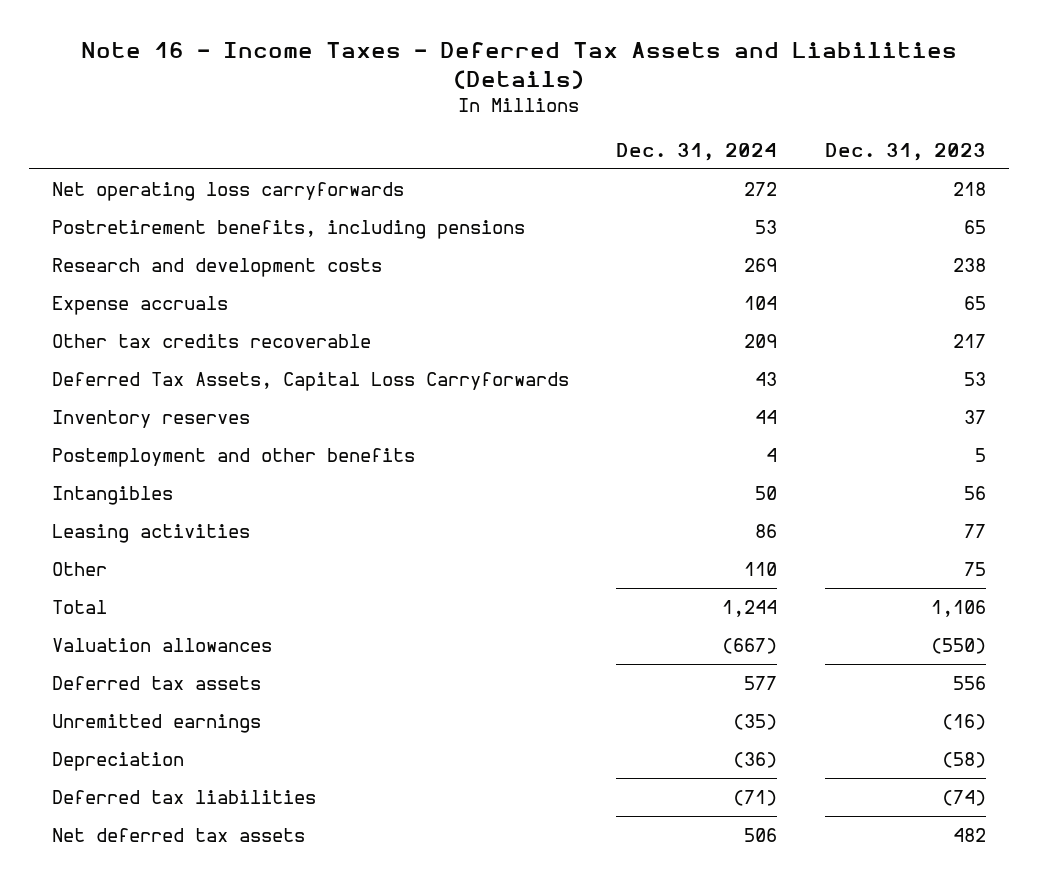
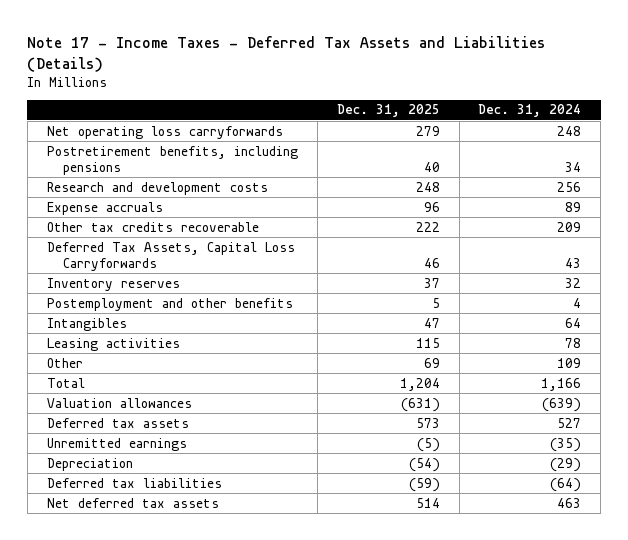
[80,41,957,89] Note 16 - Income Taxes - Deferred Tax Assets and Liabilities (Details) -> [27,35,546,72] Note 17 - Income Taxes - Deferred Tax Assets and Liabilities (Details)
[824,142,986,161] Dec. 31, 2023 -> none
none -> [336,104,440,118] Dec. 31, 2025
[744,182,778,197] 272 -> [557,125,582,136] 248
[755,220,778,235] 53 -> [565,162,582,173] 34
[744,258,778,273] 269 -> [557,181,582,192] 256
[744,296,778,311] 104 -> [565,201,582,212] 89
[755,410,778,425] 44 -> [565,277,582,288] 32
[755,486,778,501] 50 -> [565,317,582,328] 64
[755,524,778,539] 86 -> [565,337,582,348] 78
[744,562,778,577] 110 -> [557,357,582,368] 109
[722,600,778,618] 1,244 -> [541,377,582,391] 1,166
[722,638,778,655] (667) -> [542,397,582,412] (639)
[744,676,778,691] 577 -> [557,417,582,428] 527
[733,752,778,769] (36) -> [550,457,582,472] (29)
[733,790,778,807] (71) -> [550,477,582,492] (64)
[744,828,778,843] 506 -> [557,497,582,508] 463

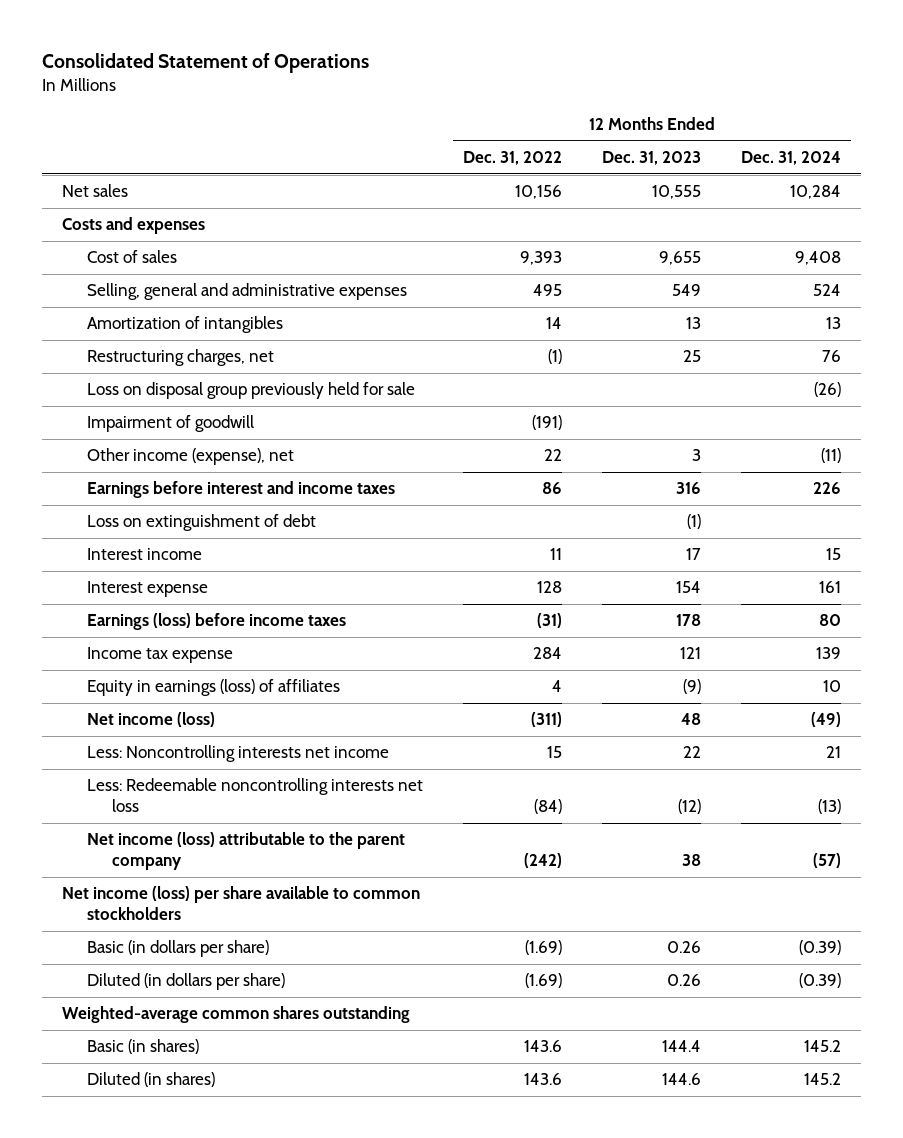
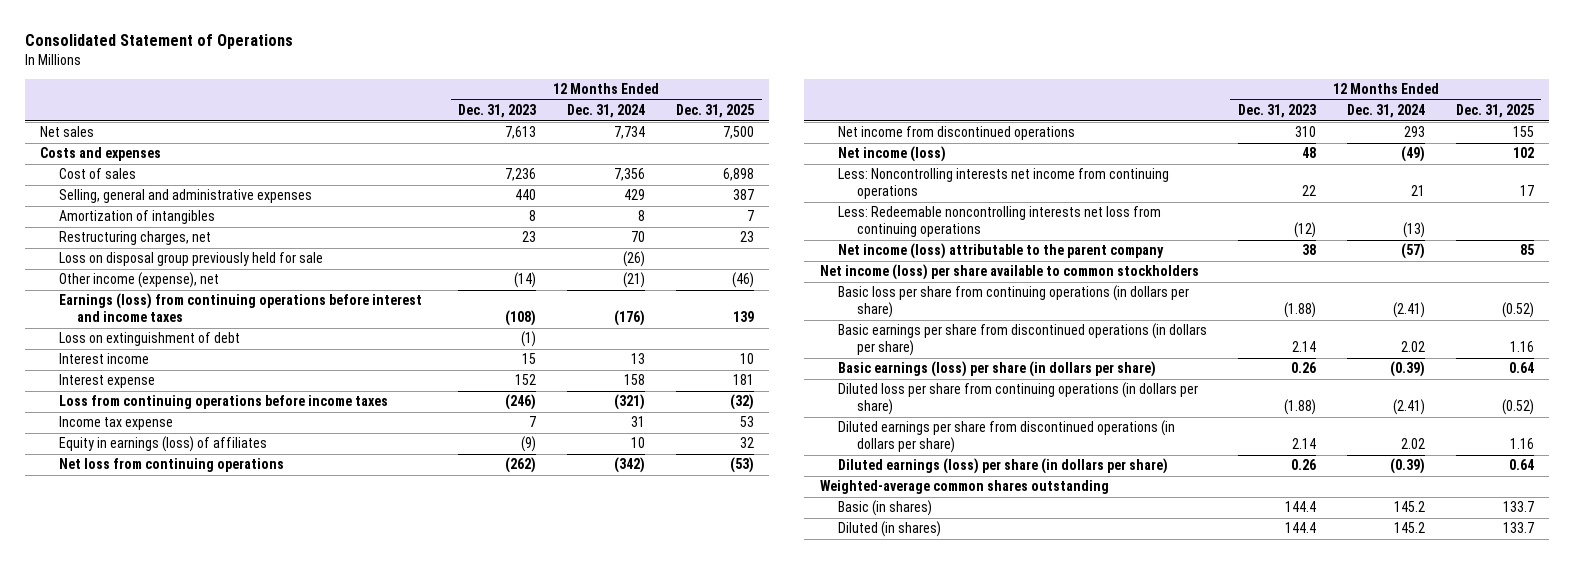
[463,151,563,166] Dec. 31, 2022 -> none
none -> [676,104,755,119] Dec. 31, 2025
[652,185,702,200] 10,555 -> [505,126,537,140] 7,613
[790,185,842,200] 10,284 -> [614,126,646,140] 7,734
[659,251,702,266] 9,655 -> [505,168,537,182] 7,236
[795,251,842,266] 9,408 -> [614,168,646,182] 7,356
[672,284,702,297] 549 -> [515,189,537,201] 440
[813,284,842,297] 524 -> [624,189,646,201] 429
[686,317,702,330] 13 -> [529,210,537,222] 8
[826,317,842,330] 13 -> [638,210,646,222] 8
[683,350,702,363] 25 -> [522,231,537,243] 23
[822,350,842,363] 76 -> [631,231,646,243] 70
[87,415,255,433] Impairment of goodwill -> none
[692,449,702,462] 3 -> [514,272,537,289] (14)
[821,448,842,464] (11) -> [623,272,646,289] (21)
[87,481,396,499] Earnings before interest and income taxes -> [58,293,422,322] Earnings (loss) from continuing operations before interest and income taxes
[676,482,702,495] 316 -> [505,309,537,326] (108)
[813,482,842,495] 226 -> [614,309,646,326] (176)
[686,548,702,561] 17 -> [522,353,537,365] 15
[826,548,842,561] 15 -> [631,353,646,365] 13
[676,581,702,594] 154 -> [515,374,537,386] 152
[819,581,842,594] 161 -> [624,374,646,386] 158
[87,613,347,631] Earnings (loss) before income taxes -> [58,395,388,410] Loss from continuing operations before income taxes
[676,614,702,627] 178 -> [505,394,537,411] (246)
[819,614,842,627] 80 -> [614,394,646,411] (321)
[680,647,702,660] 121 -> [529,416,537,428] 7
[816,647,842,660] 139 -> [631,416,646,428] 31
none -> [58,458,284,473] Net loss from continuing operations
none -> [838,126,1076,141] Net income from discontinued operations
[87,745,390,763] Less: Noncontrolling interests net income -> [838,168,1170,199] Less: Noncontrolling interests net income from continuing operations
[87,778,424,813] Less: Redeemable noncontrolling interests net loss -> [838,206,1162,237] Less: Redeemable noncontrolling interests net loss from continuing operations
none -> [838,285,1190,318] Basic loss per share from continuing operations (in dollars per share)
none -> [838,323,1208,356] Basic earnings per share from discontinued operations (in dollars per share)
[87,940,270,958] Basic (in dollars per share) -> [838,361,1157,378] Basic earnings (loss) per share (in dollars per share)
none -> [838,382,1199,415] Diluted loss per share from continuing operations (in dollars per share)
none -> [838,420,1176,453] Diluted earnings per share from discontinued operations (in dollars per share)
[87,973,286,991] Diluted (in dollars per share) -> [838,458,1169,475] Diluted earnings (loss) per share (in dollars per share)
[662,1073,702,1086] 144.6 -> [1284,522,1316,534] 144.4

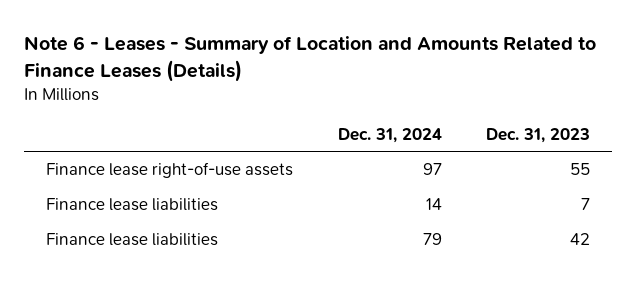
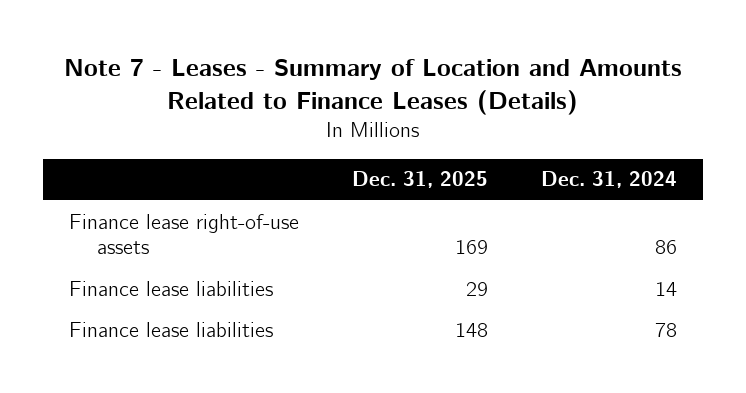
[23,36,596,82] Note 6 - Leases - Summary of Location and Amounts Related to Finance Leases (Details) -> [63,58,682,115] Note 7 - Leases - Summary of Location and Amounts Related to Finance Leases (Details)
[485,127,590,143] Dec. 31, 2023 -> none
none -> [351,171,488,189] Dec. 31, 2025
[422,163,442,176] 97 -> [654,240,677,255] 86
[422,233,442,246] 79 -> [654,322,677,337] 78

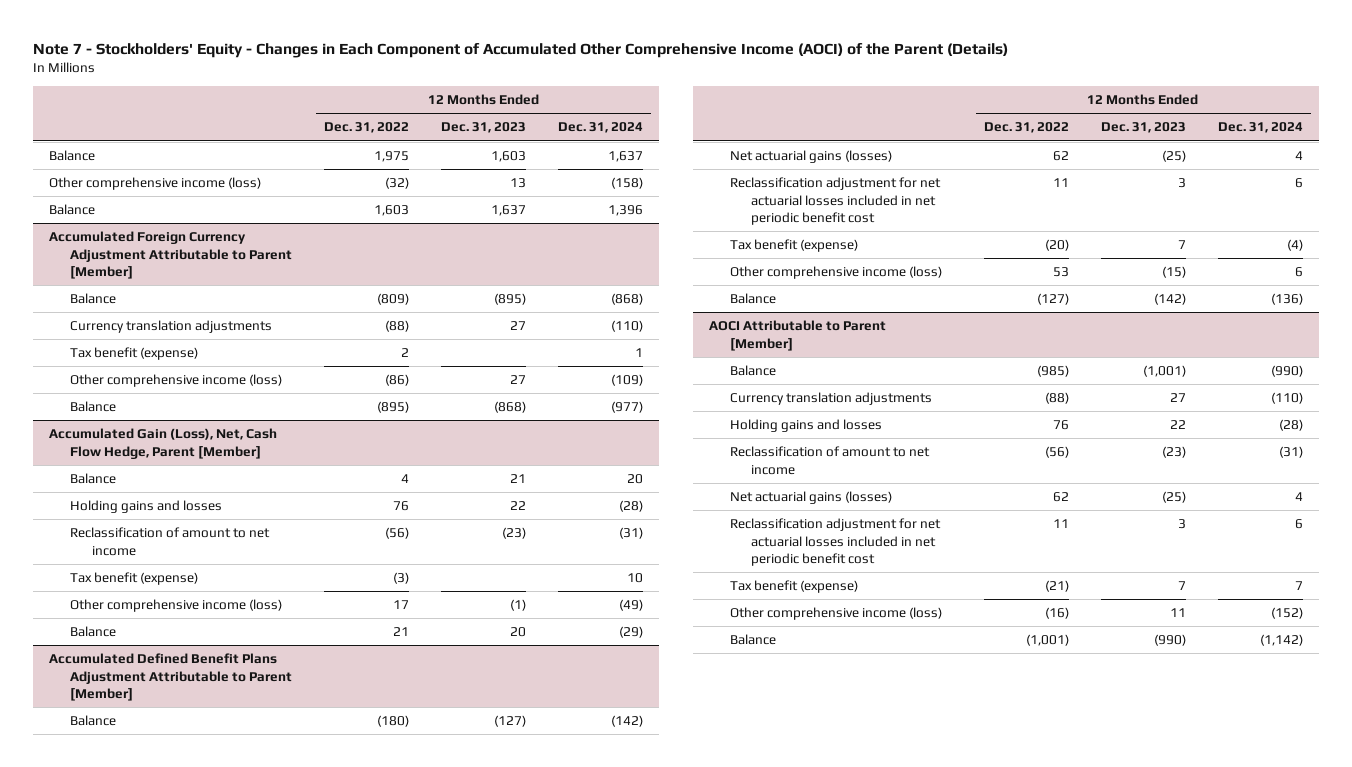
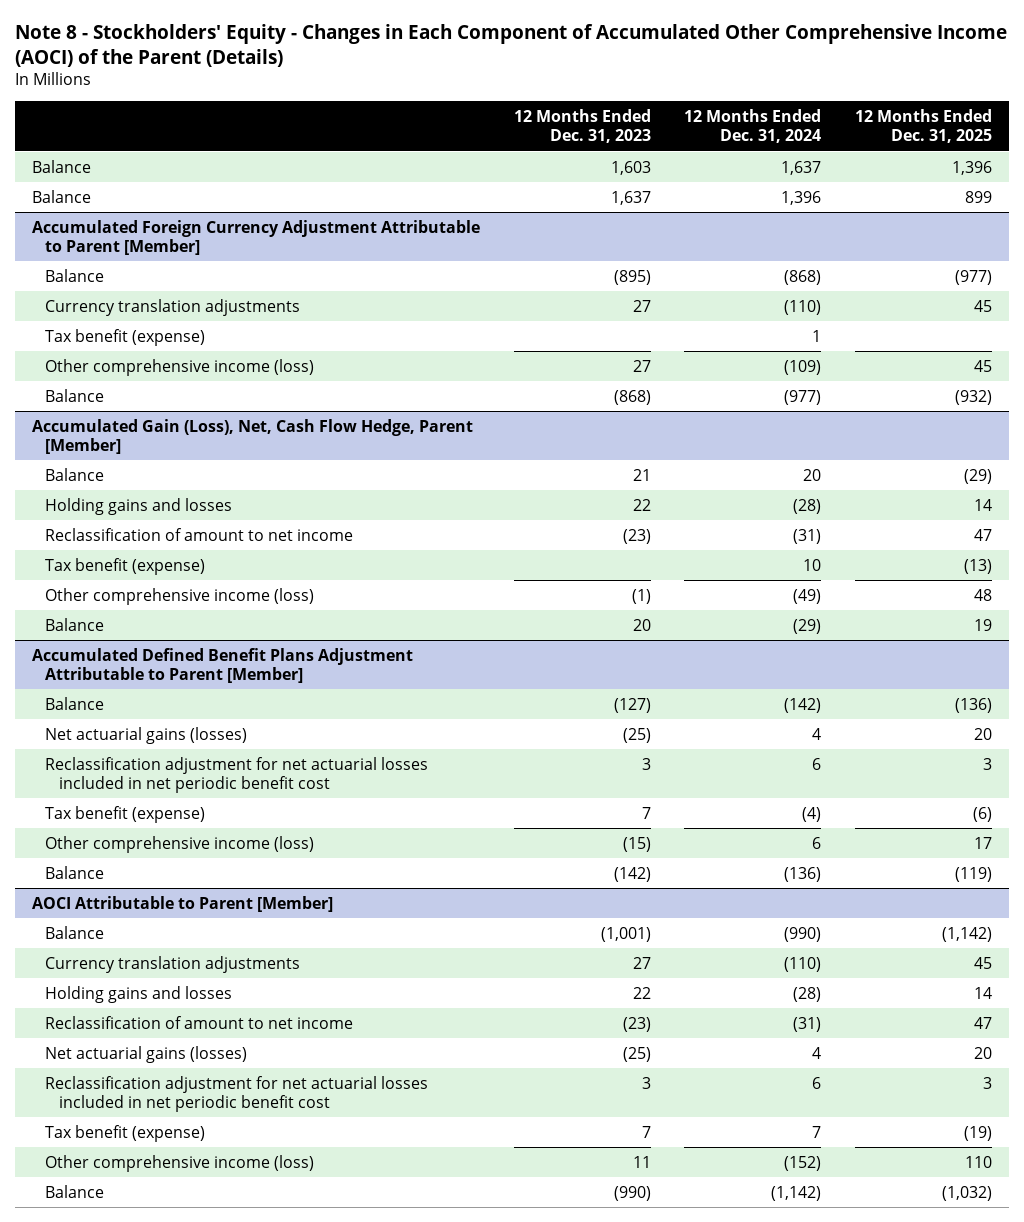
[32,42,1008,58] Note 7 - Stockholders' Equity - Changes in Each Component of Accumulated Other Comprehensive Income (AOCI) of the Parent (Details) -> [14,24,1007,67] Note 8 - Stockholders' Equity - Changes in Each Component of Accumulated Other Comprehensive Income (AOCI) of the Parent (Details)
[324,122,410,134] Dec. 31, 2022 -> none
none -> [855,109,993,144] 12 Months Ended Dec. 31, 2025
[48,177,261,191] Other comprehensive income (loss) -> none

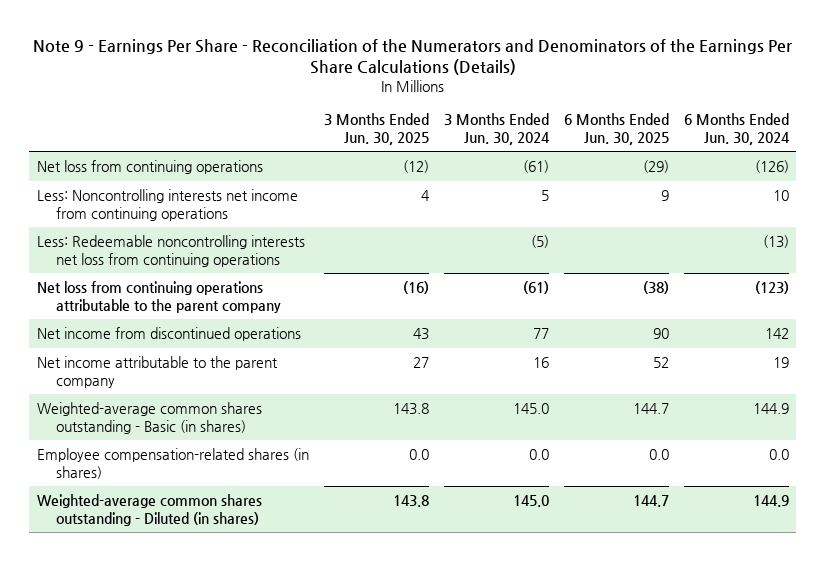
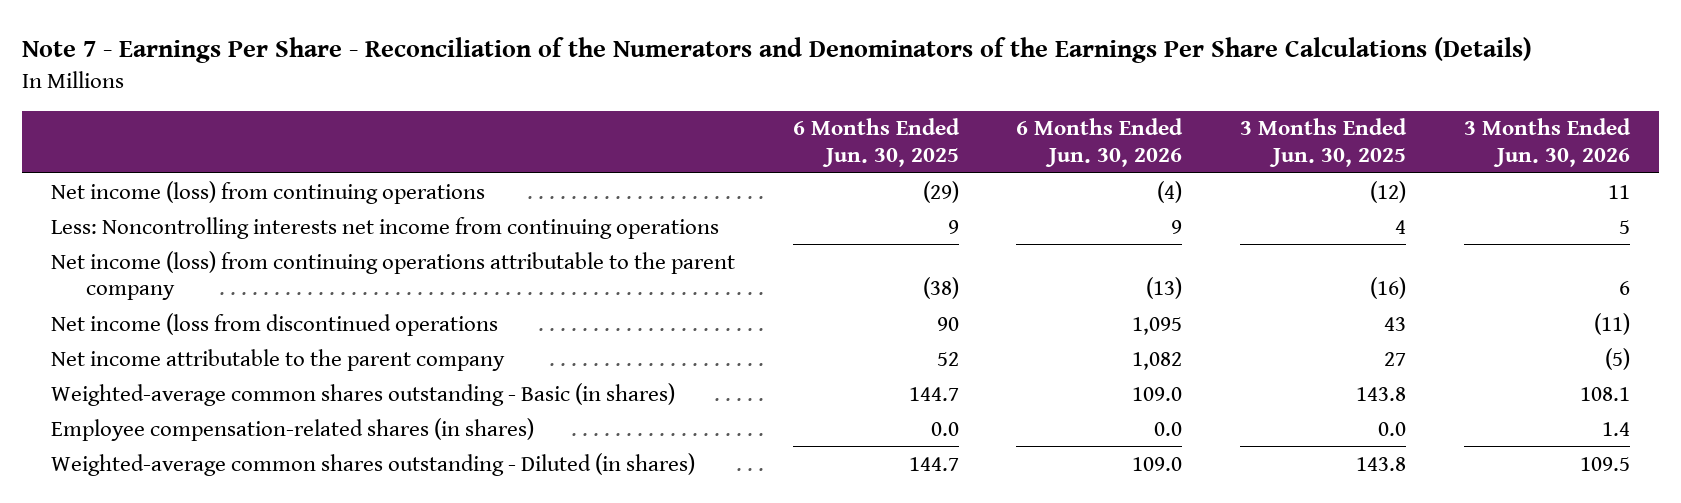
[32,38,792,76] Note 9 - Earnings Per Share - Reconciliation of the Numerators and Denominators of the Earnings Per Share Calculations (Details) -> [21,37,1532,64] Note 7 - Earnings Per Share - Reconciliation of the Numerators and Denominators of the Earnings Per Share Calculations (Details)
[443,113,550,146] 3 Months Ended Jun. 30, 2024 -> none
[683,113,790,146] 6 Months Ended Jun. 30, 2024 -> none
none -> [1016,118,1184,167] 6 Months Ended Jun. 30, 2026
none -> [1464,118,1632,167] 3 Months Ended Jun. 30, 2026
[36,160,263,175] Net loss from continuing operations -> [50,180,485,204] Net income (loss) from continuing operations
[36,235,305,268] Less: Redeemable noncontrolling interests net loss from continuing operations -> none
[36,281,282,314] Net loss from continuing operations attributable to the parent company -> [50,250,735,301] Net income (loss) from continuing operations attributable to the parent company
[36,327,301,342] Net income from discontinued operations -> [50,312,498,336] Net income (loss from discontinued operations

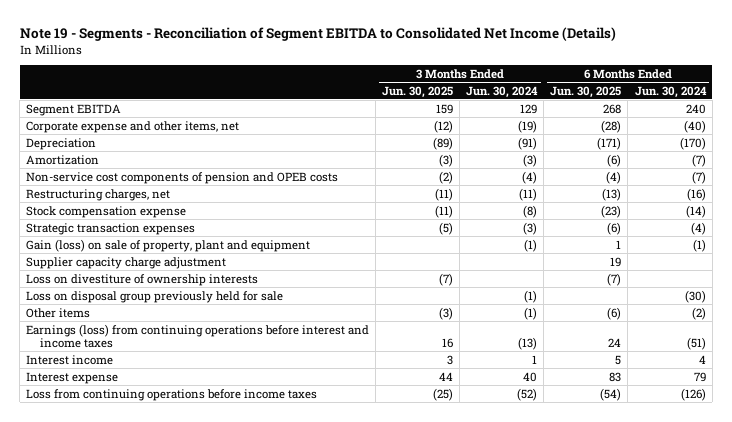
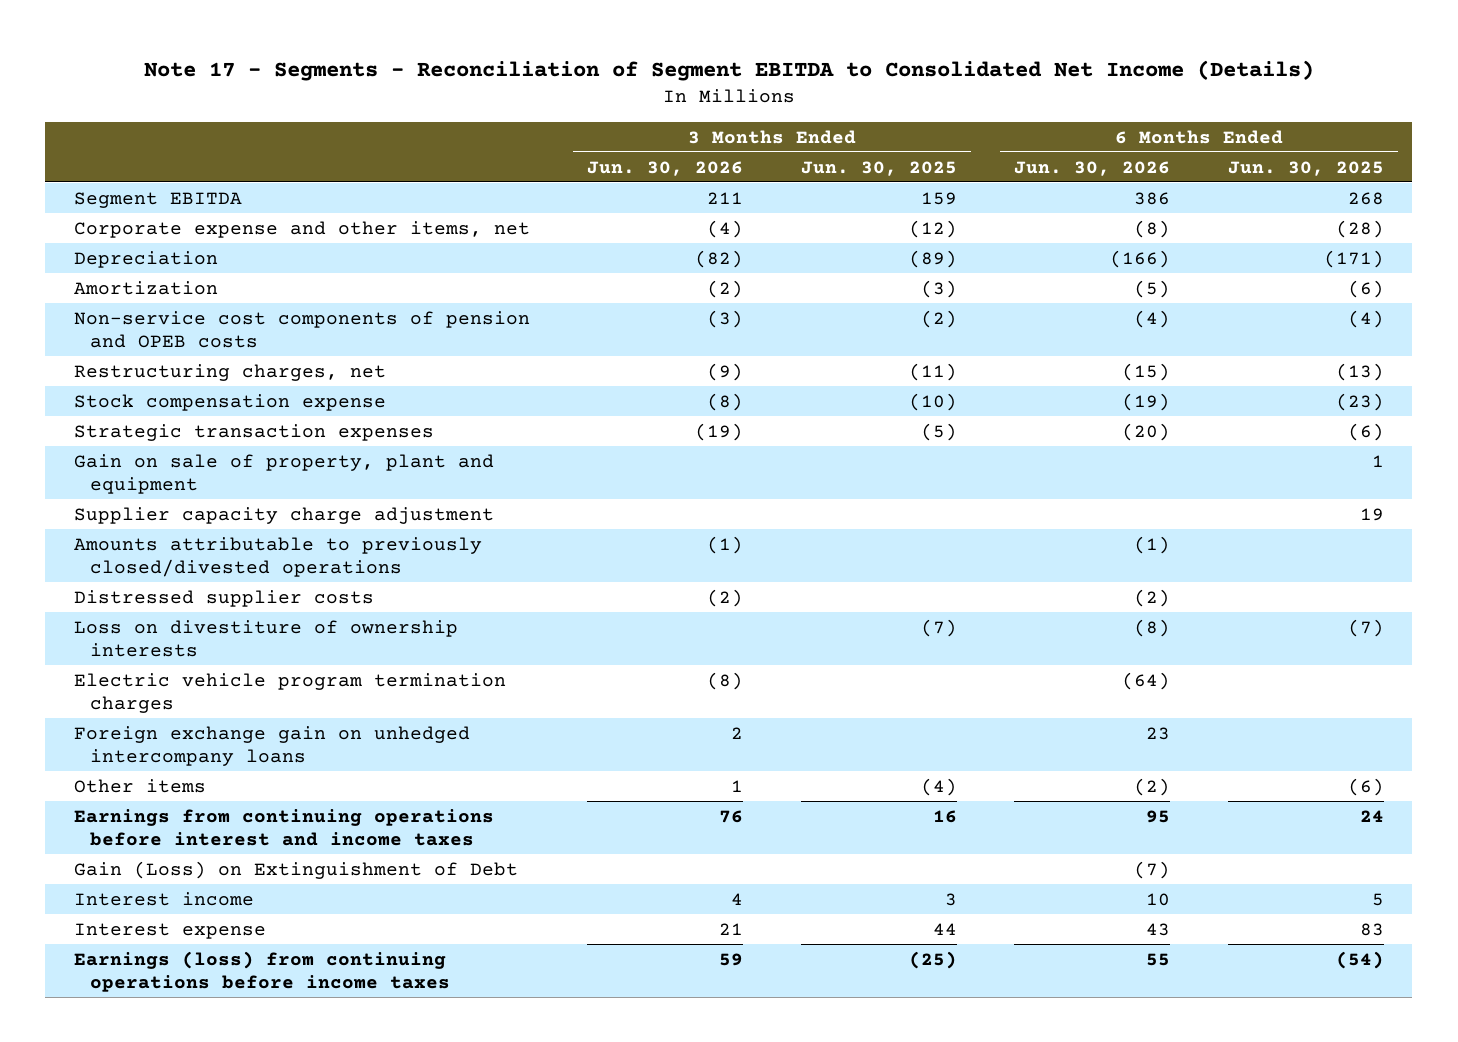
[19,26,616,41] Note 19 - Segments - Reconciliation of Segment EBITDA to Consolidated Net Income (Details) -> [143,59,1314,81] Note 17 - Segments - Reconciliation of Segment EBITDA to Consolidated Net Income (Details)
[466,85,539,98] Jun. 30, 2024 -> none
[634,85,707,98] Jun. 30, 2024 -> none
none -> [587,160,744,176] Jun. 30, 2026
none -> [1014,160,1171,176] Jun. 30, 2026
[435,204,454,218] (11) -> [908,392,957,411] (10)
[26,238,311,252] Gain (loss) on sale of property, plant and equipment -> [73,453,494,494] Gain on sale of property, plant and equipment
none -> [73,536,482,577] Amounts attributable to previously closed/divested operations
none -> [73,589,374,607] Distressed supplier costs
[26,290,284,303] Loss on disposal group previously held for sale -> none
none -> [73,672,506,713] Electric vehicle program termination charges
none -> [73,725,470,766] Foreign exchange gain on unhedged intercompany loans
[439,306,454,320] (3) -> [920,777,957,796] (4)
[26,323,370,349] Earnings (loss) from continuing operations before interest and income taxes -> [73,808,494,846] Earnings from continuing operations before interest and income taxes
none -> [73,860,518,879] Gain (Loss) on Extinguishment of Debt
[26,388,318,401] Loss from continuing operations before income taxes -> [73,950,450,992] Earnings (loss) from continuing operations before income taxes

